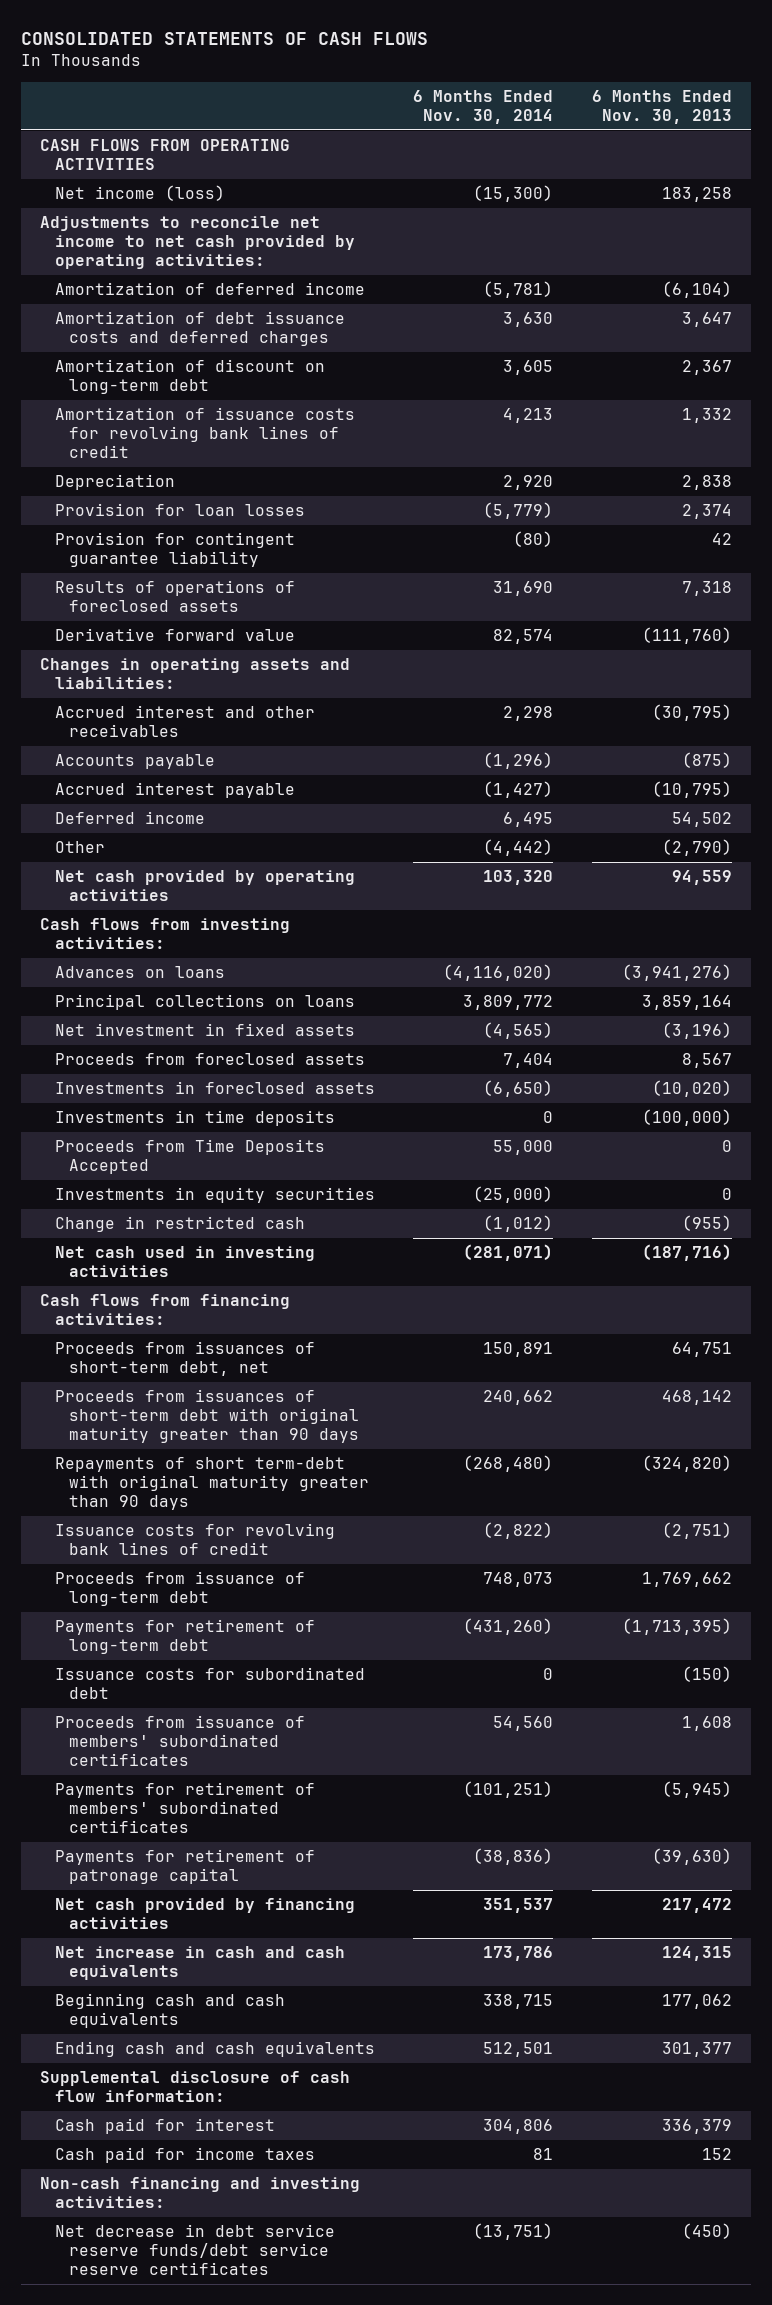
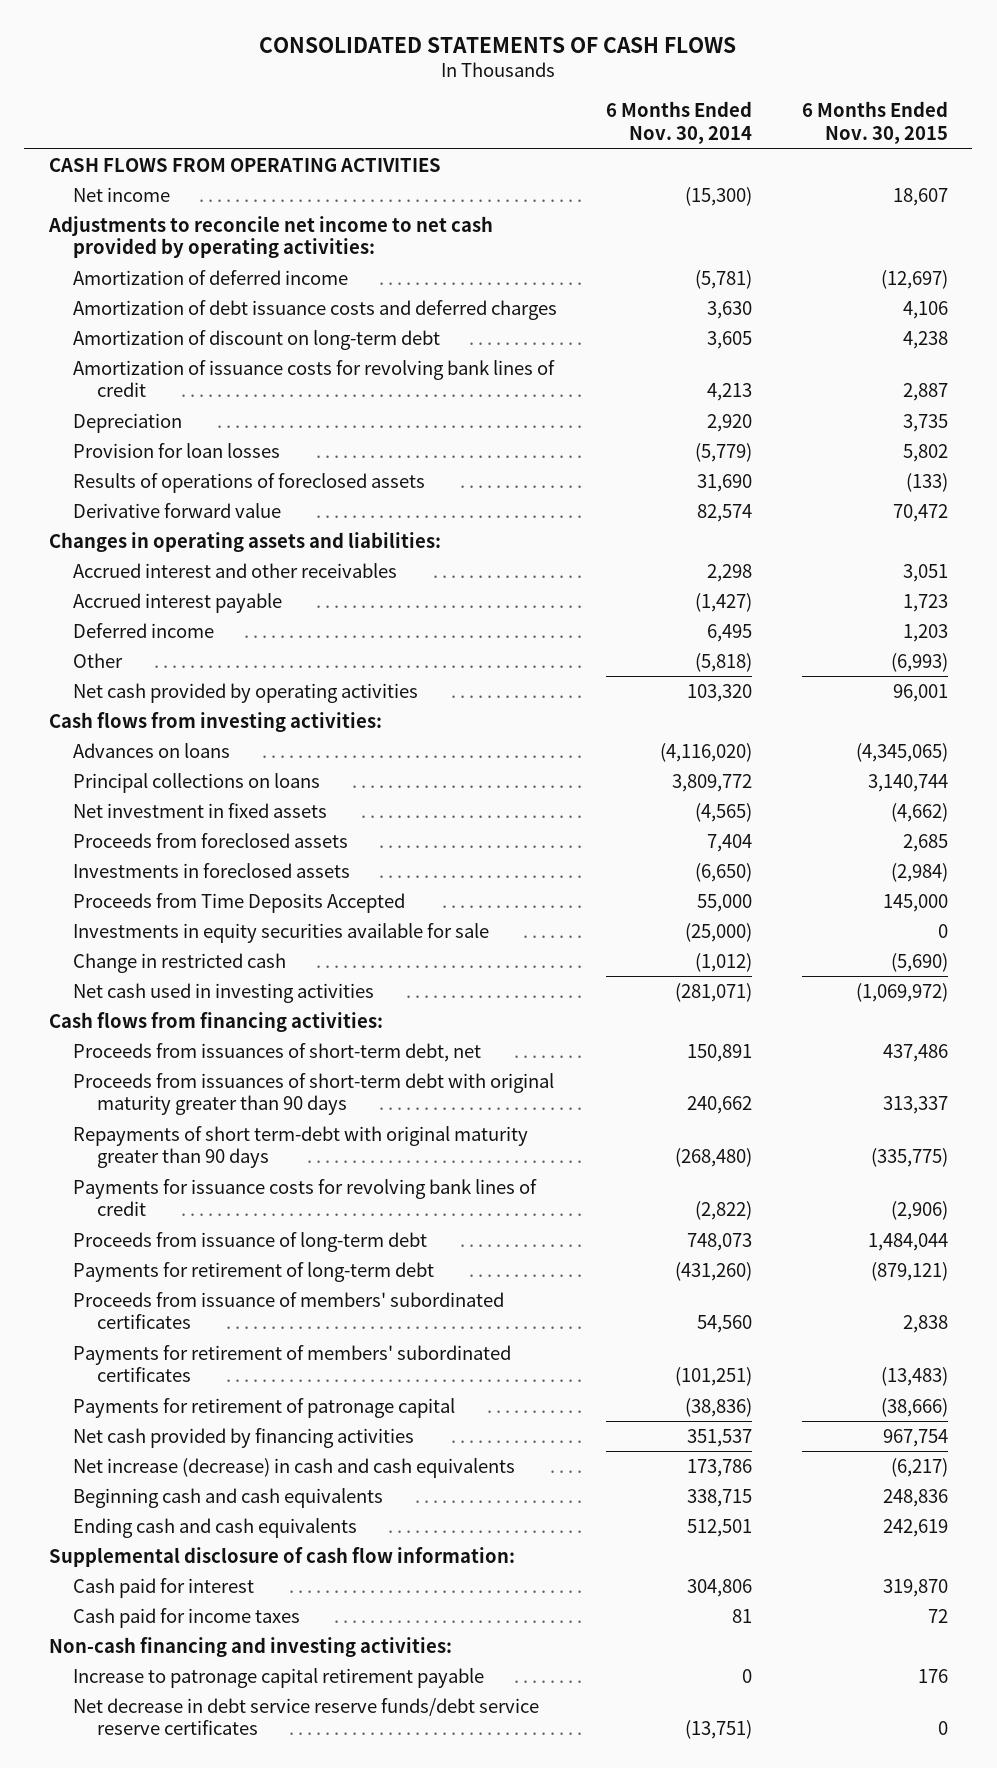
[591,90,732,125] 6 Months Ended Nov. 30, 2013 -> none
none -> [801,101,948,145] 6 Months Ended Nov. 30, 2015
[54,185,225,202] Net income (loss) -> [73,186,171,202] Net income
[54,532,295,568] Provision for contingent guarantee liability -> none
[54,754,215,770] Accounts payable -> none
[483,839,554,857] (4,442) -> [695,652,753,672] (5,818)
[54,1110,335,1127] Investments in time deposits -> none
[54,1187,375,1204] Investments in equity securities -> [73,922,490,943] Investments in equity securities available for sale
[54,1523,335,1556] Issuance costs for revolving bank lines of credit -> [73,1178,538,1217] Payments for issuance costs for revolving bank lines of credit
[54,1667,365,1700] Issuance costs for subordinated debt -> none
[54,1946,345,1981] Net increase in cash and cash equivalents -> [73,1457,516,1478] Net increase (decrease) in cash and cash equivalents
none -> [73,1667,485,1688] Increase to patronage capital retirement payable

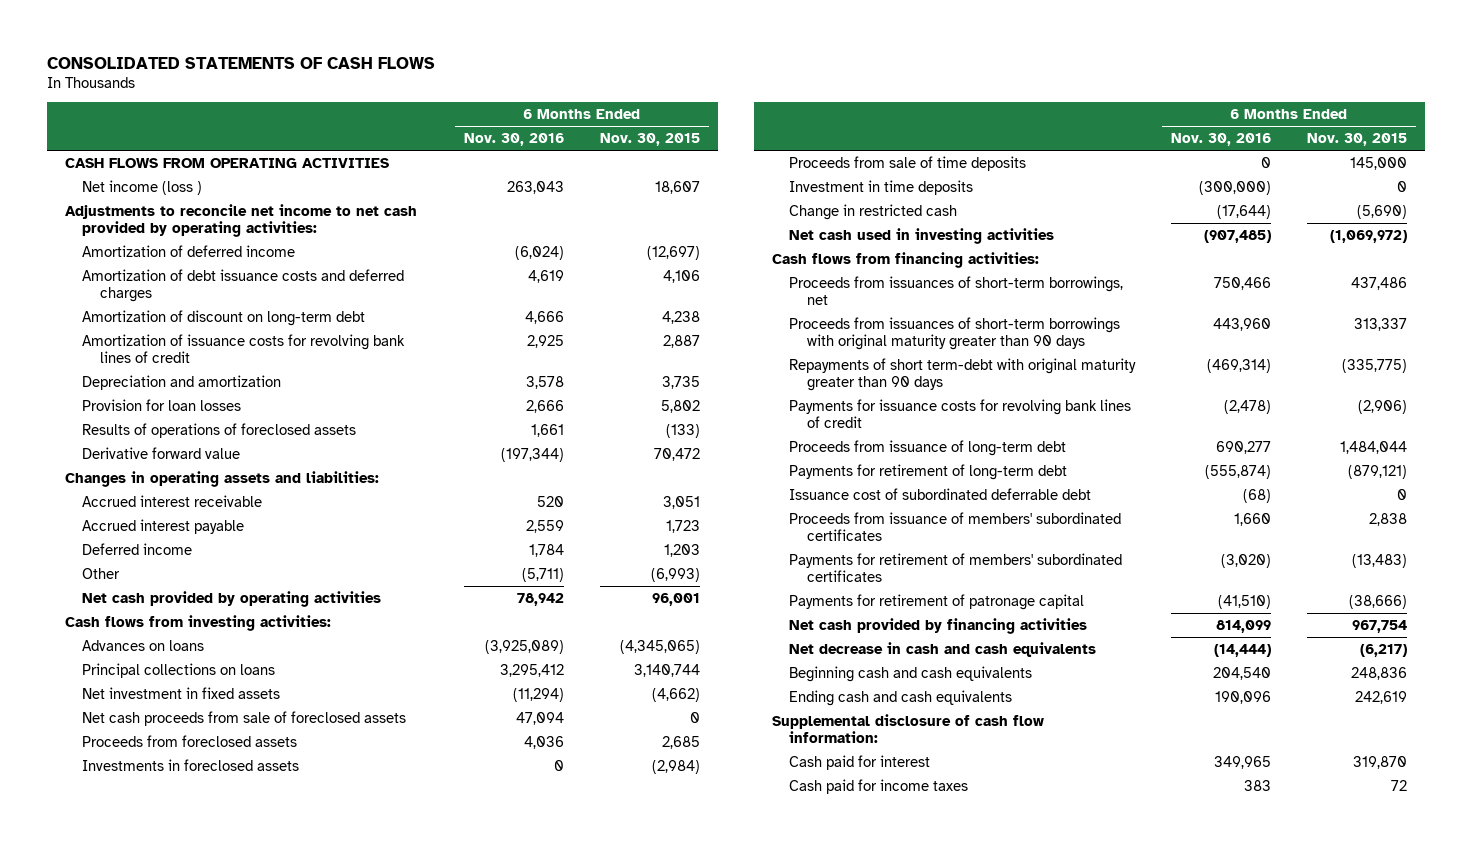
[606,101,753,145] 6 Months Ended Nov. 30, 2014 -> none
none -> [464,133,565,147] Nov. 30, 2016
[73,186,171,202] Net income -> [82,179,203,195] Net income (loss )
[73,412,183,433] Depreciation -> [82,374,282,390] Depreciation and amortization
[73,562,398,578] Accrued interest and other receivables -> [82,494,263,507] Accrued interest receivable
none -> [82,710,407,726] Net cash proceeds from sale of foreclosed assets
[73,922,490,943] Investments in equity securities available for sale -> none
[73,892,406,913] Proceeds from Time Deposits Accepted -> [789,155,1027,171] Proceeds from sale of time deposits
none -> [789,179,974,195] Investment in time deposits
[73,1042,482,1062] Proceeds from issuances of short-term debt, net -> [789,275,1124,305] Proceeds from issuances of short-term borrowings, net
[73,1072,555,1116] Proceeds from issuances of short-term debt with original maturity greater than 90 days -> [789,316,1121,350] Proceeds from issuances of short-term borrowings with original maturity greater than 90 days
none -> [789,487,1092,500] Issuance cost of subordinated deferrable debt
[73,1457,516,1478] Net increase (decrease) in cash and cash equivalents -> [789,641,1097,657] Net decrease in cash and cash equivalents
[49,1636,453,1657] Non-cash financing and investing activities: -> none
[73,1667,485,1688] Increase to patronage capital retirement payable -> none
[73,1697,540,1736] Net decrease in debt service reserve funds/debt service reserve certificates -> none

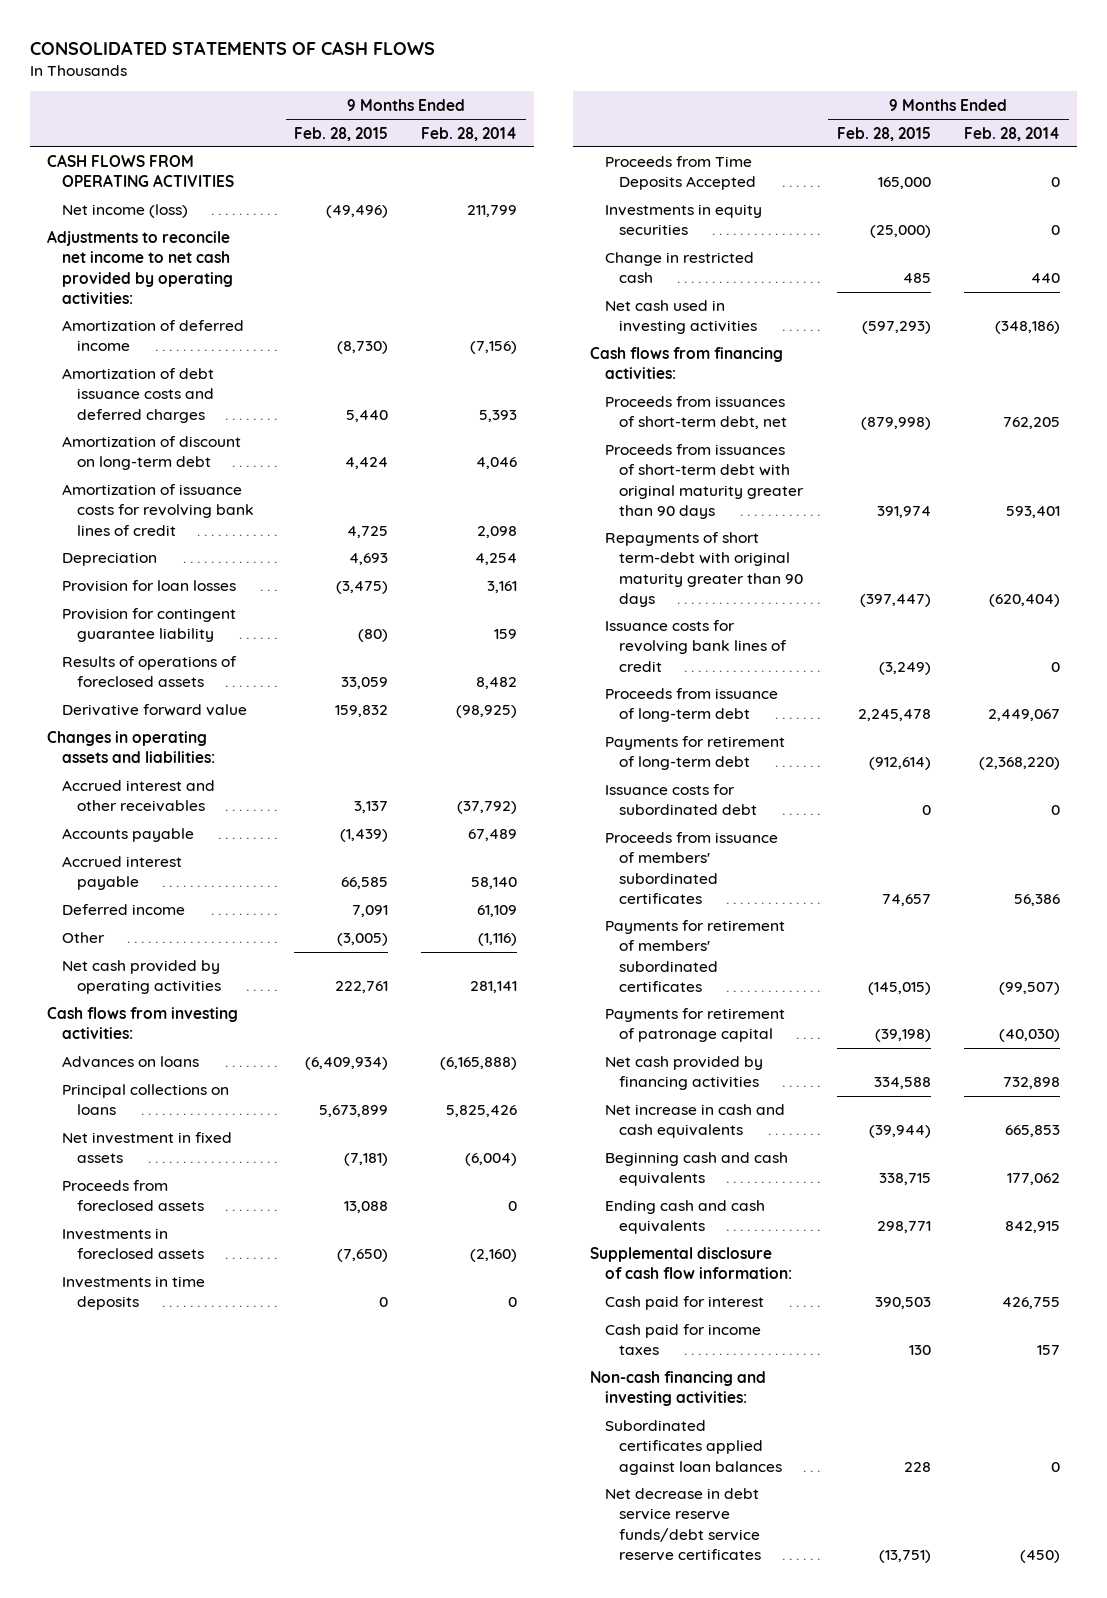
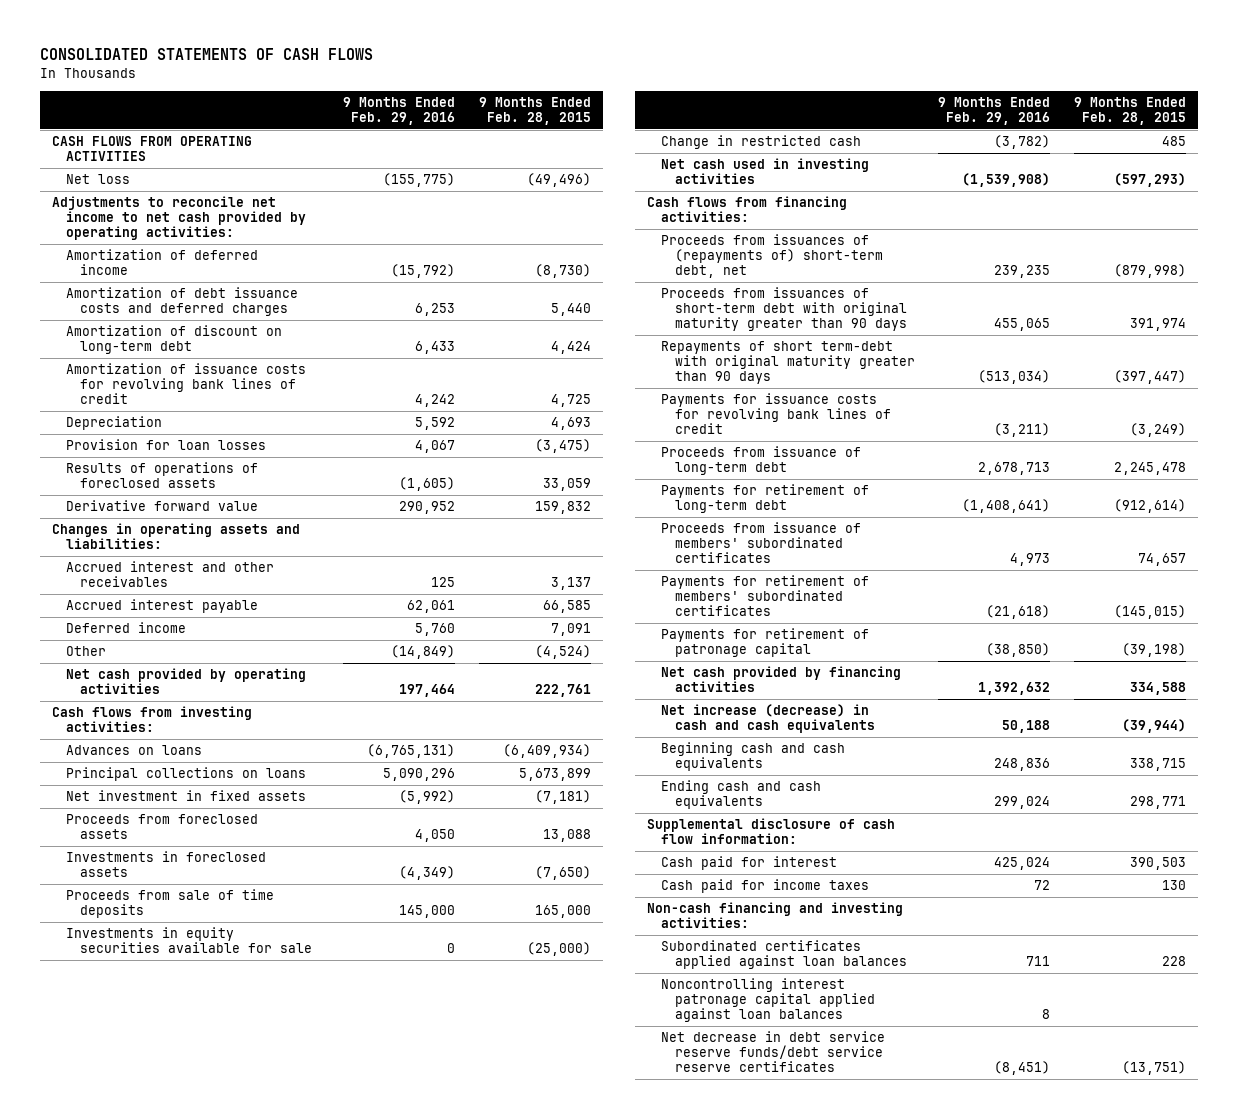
[421,126,518,141] Feb. 28, 2014 -> none
none -> [343,97,456,126] 9 Months Ended Feb. 29, 2016
[61,204,188,219] Net income (loss) -> [65,174,130,185] Net loss
[61,608,236,643] Provision for contingent guarantee liability -> none
[61,828,194,843] Accounts payable -> none
[337,933,389,947] (3,005) -> [534,645,591,660] (4,524)
[61,1276,205,1311] Investments in time deposits -> none
[604,156,757,191] Proceeds from Time Deposits Accepted -> [65,889,274,919] Proceeds from sale of time deposits
[604,204,762,236] Investments in equity securities -> [65,927,312,954] Investments in equity securities available for sale
[604,396,788,430] Proceeds from issuances of short-term debt, net -> [660,234,883,279] Proceeds from issuances of (repayments of) short-term debt, net
[604,620,788,672] Issuance costs for revolving bank lines of credit -> [660,393,891,435] Payments for issuance costs for revolving bank lines of credit
[604,784,758,816] Issuance costs for subordinated debt -> none
[604,1104,785,1139] Net increase in cash and cash equivalents -> [660,704,875,734] Net increase (decrease) in cash and cash equivalents
none -> [660,978,875,1023] Noncontrolling interest patronage capital applied against loan balances

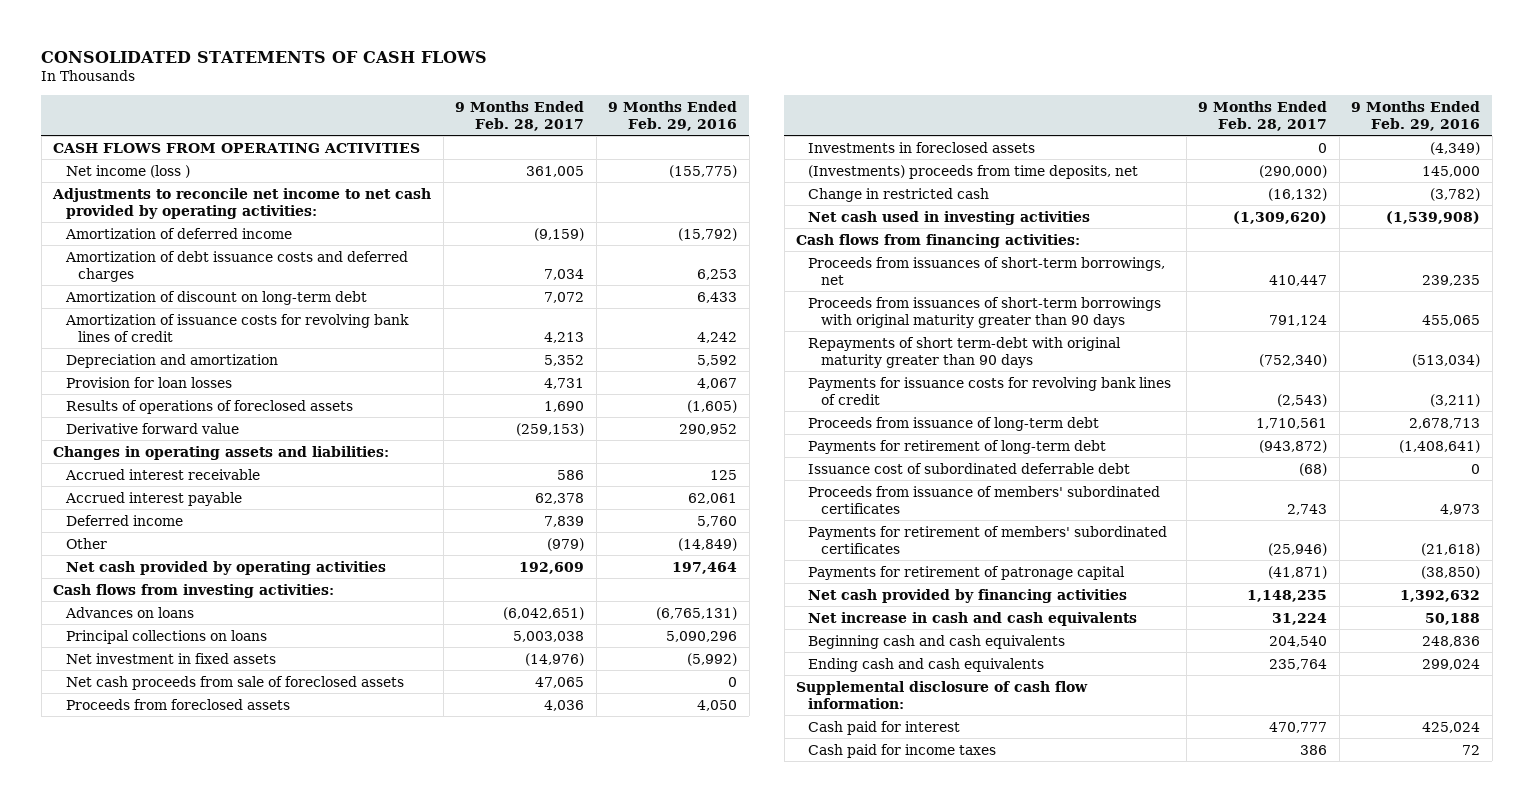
[478,97,591,126] 9 Months Ended Feb. 28, 2015 -> none
none -> [455,100,585,132] 9 Months Ended Feb. 28, 2017
[65,174,130,185] Net loss -> [65,164,190,178] Net income (loss )
[65,416,162,431] Depreciation -> [65,353,278,368] Depreciation and amortization
[65,561,274,588] Accrued interest and other receivables -> [64,468,260,480] Accrued interest receivable
none -> [65,675,404,690] Net cash proceeds from sale of foreclosed assets
[65,927,312,954] Investments in equity securities available for sale -> none
[65,889,274,919] Proceeds from sale of time deposits -> [808,164,1139,179] (Investments) proceeds from time deposits, net
[660,234,883,279] Proceeds from issuances of (repayments of) short-term debt, net -> [808,256,1166,285] Proceeds from issuances of short-term borrowings, net
[660,287,907,332] Proceeds from issuances of short-term debt with original maturity greater than 90 days -> [808,296,1162,328] Proceeds from issuances of short-term borrowings with original maturity greater than 90 days
none -> [808,462,1131,474] Issuance cost of subordinated deferrable debt
[660,704,875,734] Net increase (decrease) in cash and cash equivalents -> [808,611,1138,626] Net increase in cash and cash equivalents
[646,902,903,929] Non-cash financing and investing activities: -> none
[660,940,907,970] Subordinated certificates applied against loan balances -> none
[660,978,875,1023] Noncontrolling interest patronage capital applied against loan balances -> none
[660,1031,885,1073] Net decrease in debt service reserve funds/debt service reserve certificates -> none

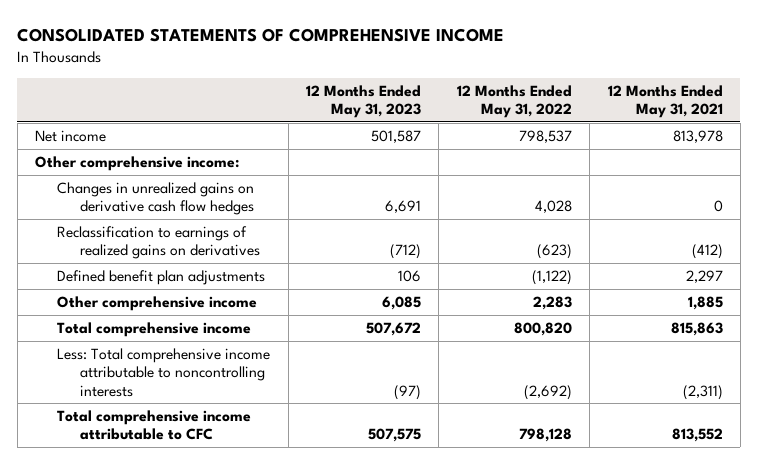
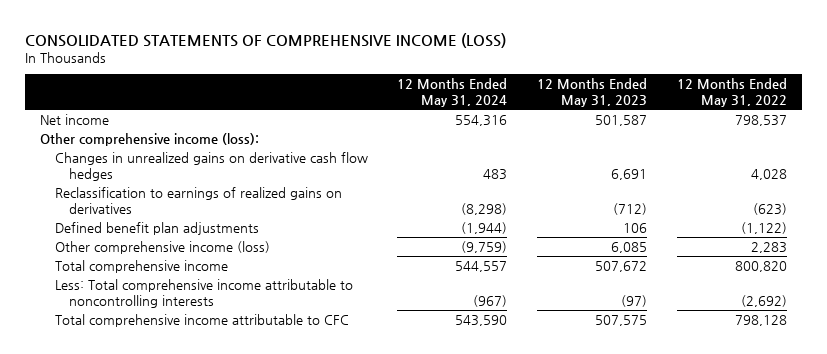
[17,28,505,43] CONSOLIDATED STATEMENTS OF COMPREHENSIVE INCOME -> [24,32,506,48] CONSOLIDATED STATEMENTS OF COMPREHENSIVE INCOME (LOSS)
[607,84,723,118] 12 Months Ended May 31, 2021 -> none
none -> [397,78,508,108] 12 Months Ended May 31, 2024
[35,156,240,172] Other comprehensive income: -> [39,132,259,146] Other comprehensive income (loss):
[57,296,258,312] Other comprehensive income -> [54,240,270,254] Other comprehensive income (loss)

